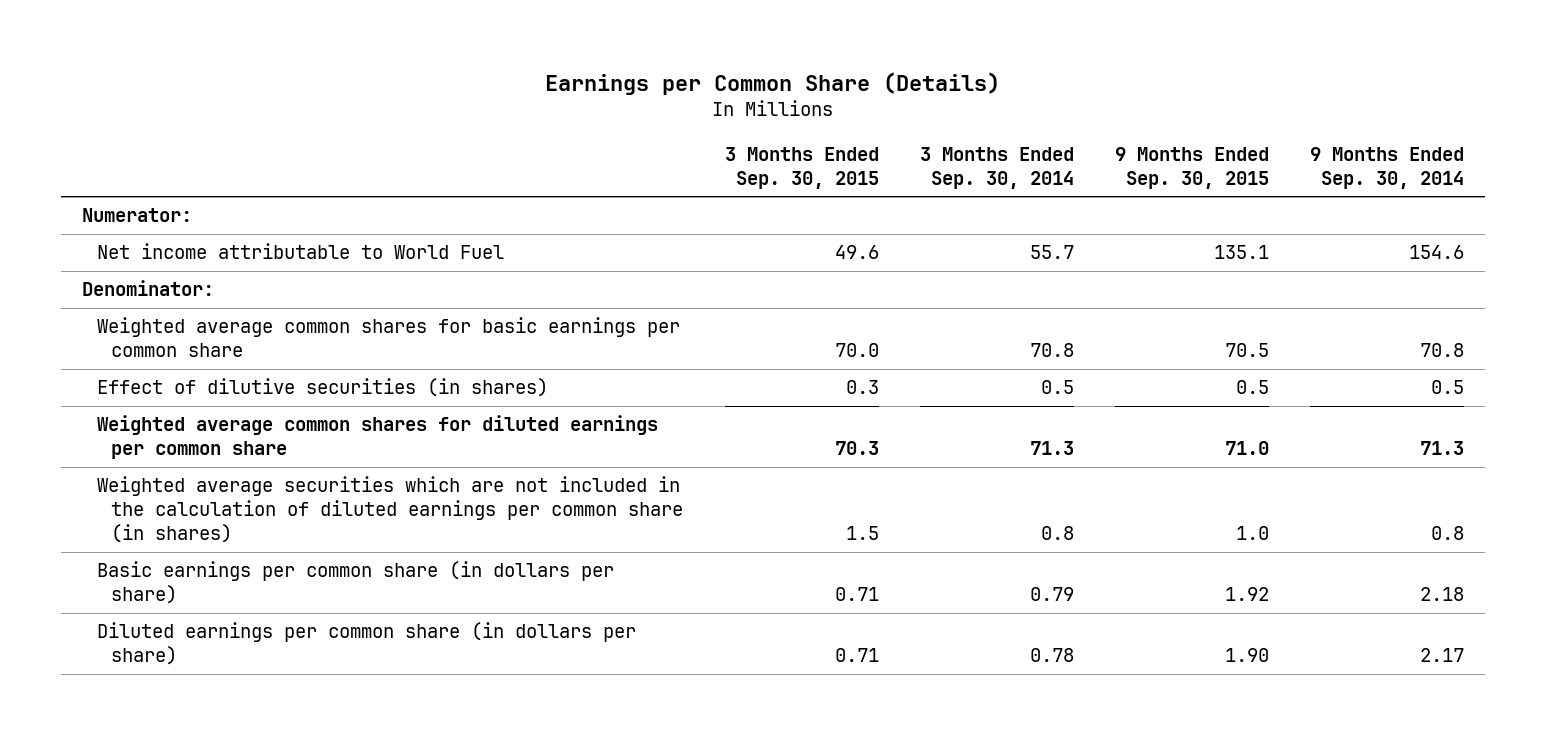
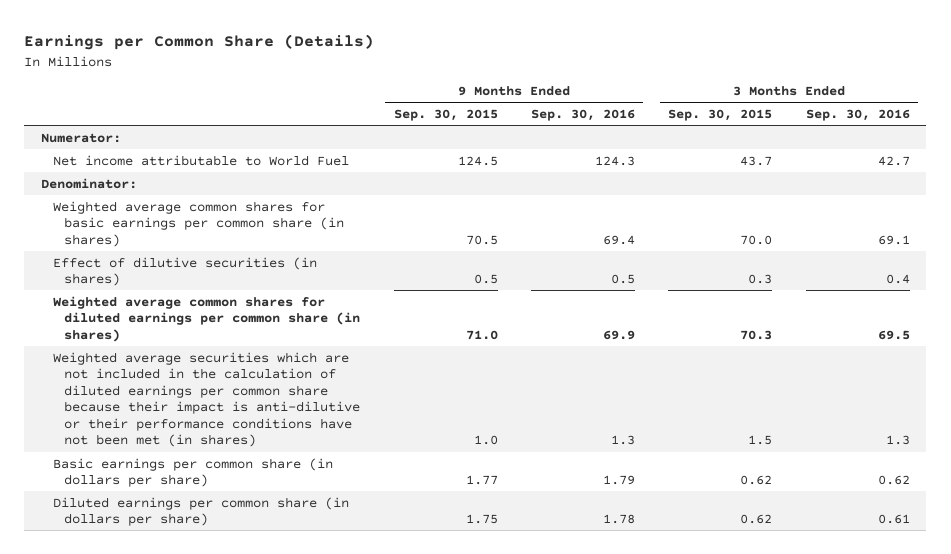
[919,146,1074,189] 3 Months Ended Sep. 30, 2014 -> none
[1310,146,1465,189] 9 Months Ended Sep. 30, 2014 -> none
none -> [531,109,636,122] Sep. 30, 2016
none -> [805,109,910,122] Sep. 30, 2016
[834,245,879,260] 49.6 -> [740,155,773,166] 43.7
[1214,245,1270,260] 135.1 -> [457,155,498,166] 124.5
[96,317,680,358] Weighted average common shares for basic earnings per common share -> [52,200,345,247] Weighted average common shares for basic earnings per common share (in shares)
[96,415,658,460] Weighted average common shares for diluted earnings per common share -> [52,295,361,342] Weighted average common shares for diluted earnings per common share (in shares)
[96,476,684,544] Weighted average securities which are not included in the calculation of diluted earnings per common share (in shares) -> [52,351,361,448] Weighted average securities which are not included in the calculation of diluted earnings per common share because their impact is anti-dilutive or their performance conditions have not been met (in shares)
[834,587,879,602] 0.71 -> [740,475,773,486] 0.62
[1225,587,1270,602] 1.92 -> [465,475,498,486] 1.77
[834,648,879,663] 0.71 -> [740,514,773,525] 0.62
[1225,648,1270,663] 1.90 -> [465,514,498,525] 1.75

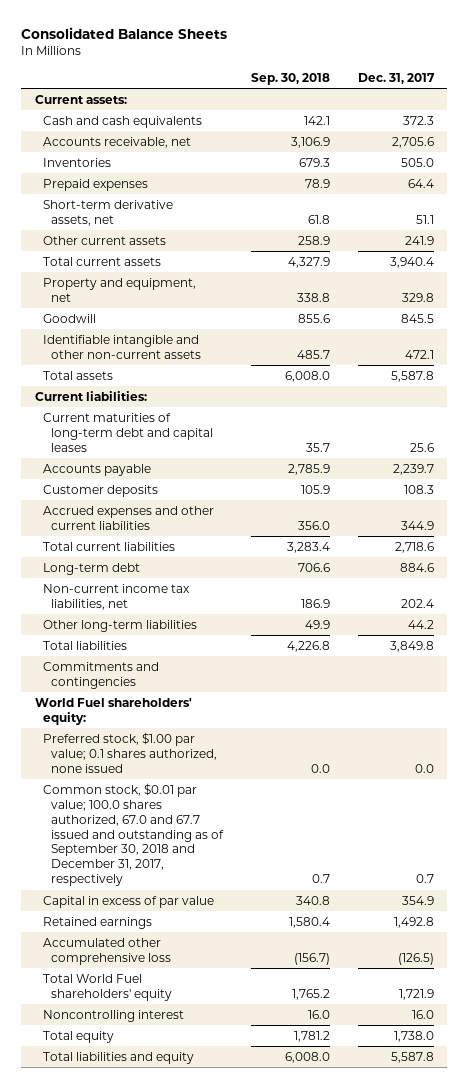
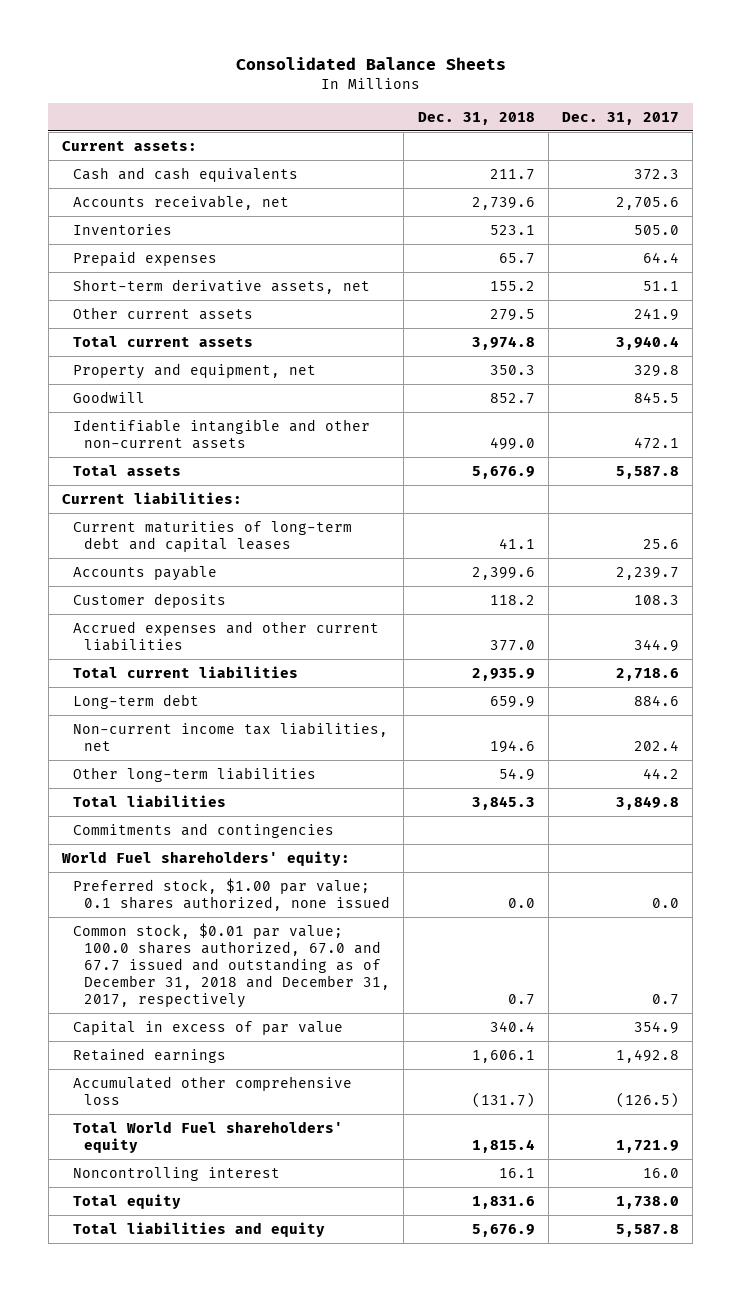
[250,72,330,85] Sep. 30, 2018 -> none
none -> [417,111,535,125] Dec. 31, 2018
[43,782,225,887] Common stock, $0.01 par value; 100.0 shares authorized, 67.0 and 67.7 issued and outstanding as of September 30, 2018 and December 31, 2017, respectively -> [72,922,390,1008] Common stock, $0.01 par value; 100.0 shares authorized, 67.0 and 67.7 issued and outstanding as of December 31, 2018 and December 31, 2017, respectively

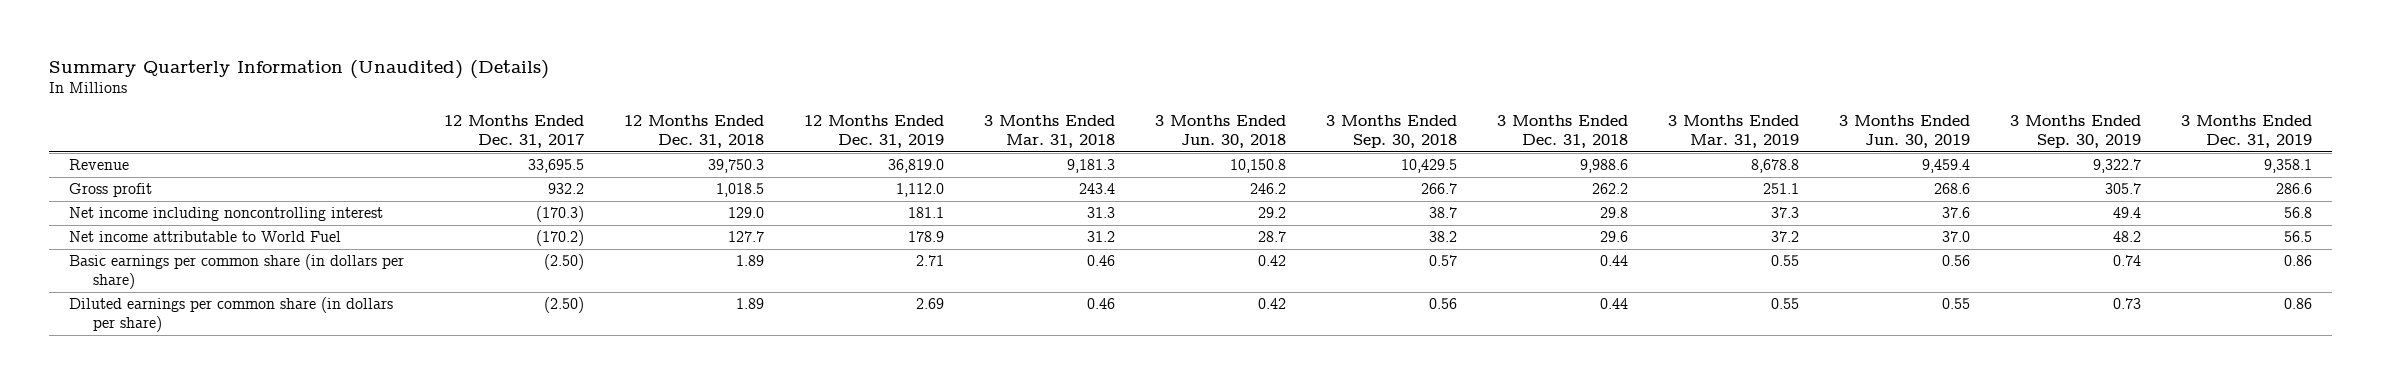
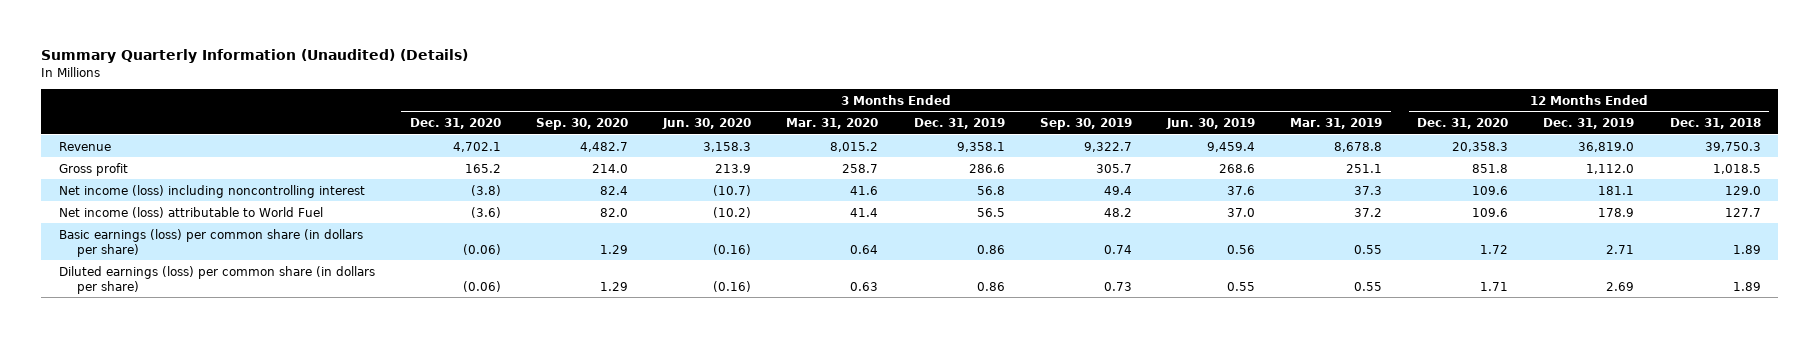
[443,115,584,149] 12 Months Ended Dec. 31, 2017 -> none
[983,115,1115,149] 3 Months Ended Mar. 31, 2018 -> none
[1154,115,1286,149] 3 Months Ended Jun. 30, 2018 -> none
[1325,115,1457,149] 3 Months Ended Sep. 30, 2018 -> none
[1496,115,1628,149] 3 Months Ended Dec. 31, 2018 -> none
none -> [409,117,501,129] Dec. 31, 2020
none -> [536,117,629,130] Sep. 30, 2020
none -> [662,117,752,129] Jun. 30, 2020
none -> [786,117,879,129] Mar. 31, 2020
none -> [1417,117,1509,129] Dec. 31, 2020
[68,207,383,222] Net income including noncontrolling interest -> [58,184,365,198] Net income (loss) including noncontrolling interest
[68,231,341,243] Net income attributable to World Fuel -> [58,206,323,218] Net income (loss) attributable to World Fuel
[68,254,404,290] Basic earnings per common share (in dollars per share) -> [58,228,363,257] Basic earnings (loss) per common share (in dollars per share)
[68,297,393,333] Diluted earnings per common share (in dollars per share) -> [58,265,375,294] Diluted earnings (loss) per common share (in dollars per share)

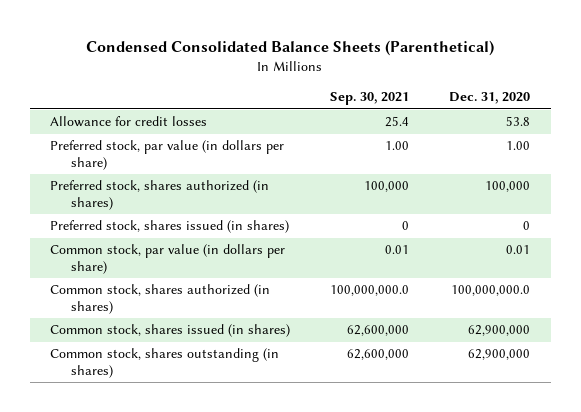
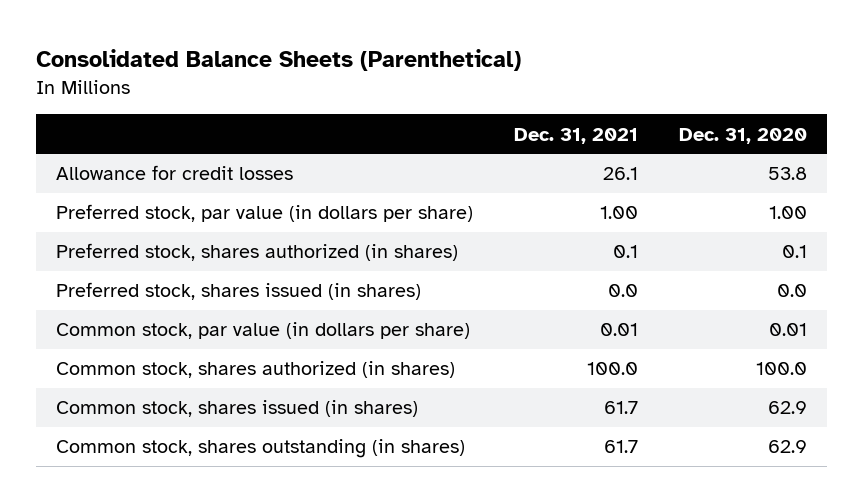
[86,39,495,56] Condensed Consolidated Balance Sheets (Parenthetical) -> [36,49,522,72] Consolidated Balance Sheets (Parenthetical)
[330,92,410,106] Sep. 30, 2021 -> none
none -> [514,127,639,144] Dec. 31, 2021
[485,181,531,193] 100,000 -> [781,245,807,259] 0.1
[523,221,531,231] 0 -> [776,284,807,298] 0.0
[451,285,531,297] 100,000,000.0 -> [755,362,807,376] 100.0
[468,325,531,337] 62,900,000 -> [767,401,807,415] 62.9
[468,349,531,361] 62,900,000 -> [767,440,807,454] 62.9

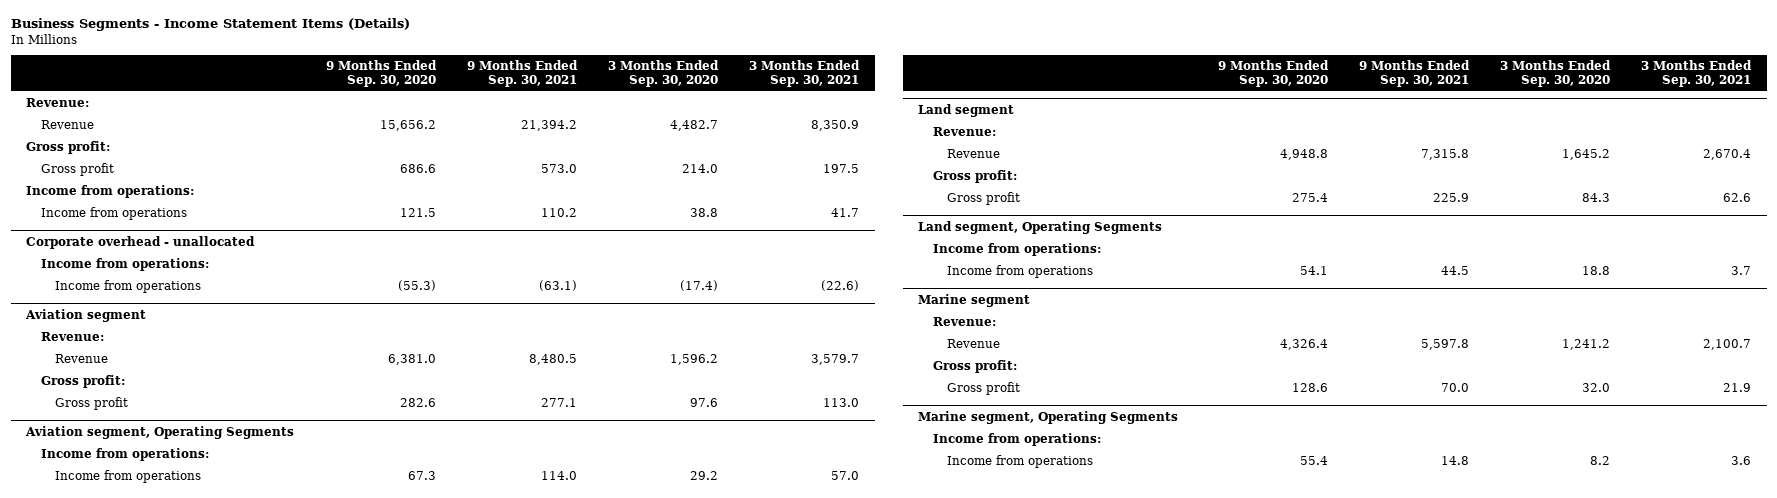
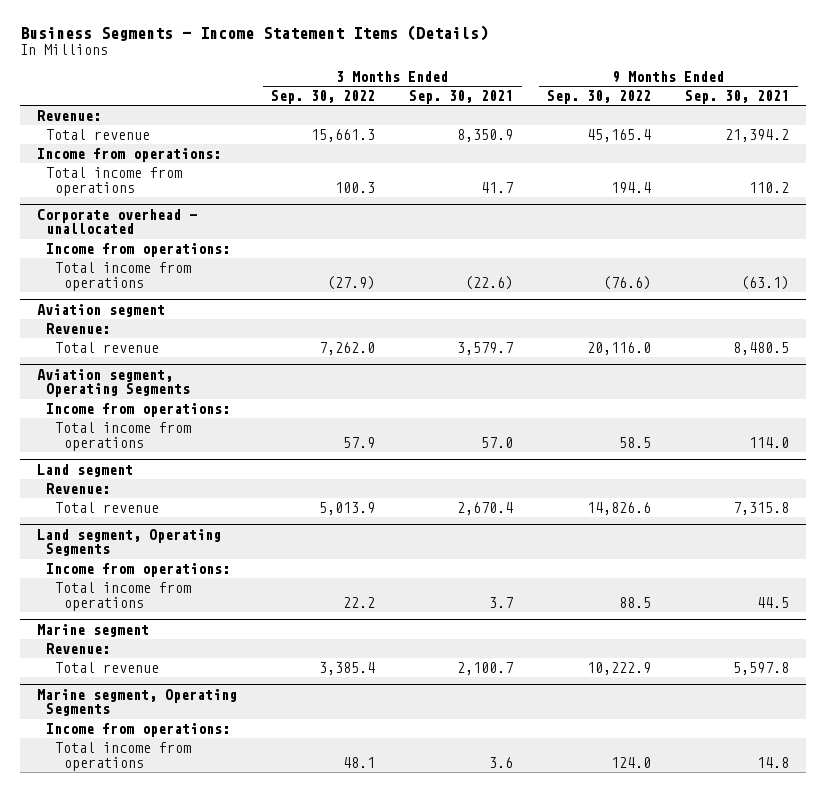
[325,60,437,87] 9 Months Ended Sep. 30, 2020 -> none
[607,60,719,87] 3 Months Ended Sep. 30, 2020 -> none
none -> [271,90,376,105] Sep. 30, 2022
none -> [547,90,652,105] Sep. 30, 2022
[26,141,111,155] Gross profit: -> none
[40,163,114,177] Gross profit -> none
[40,120,94,130] Revenue -> [46,129,151,141] Total revenue
[40,207,187,221] Income from operations -> [46,167,183,196] Total income from operations
[55,280,202,294] Income from operations -> [55,262,192,291] Total income from operations
[40,375,125,389] Gross profit: -> none
[55,397,129,411] Gross profit -> none
[55,354,109,364] Revenue -> [55,342,160,354] Total revenue
[55,470,202,484] Income from operations -> [55,422,192,451] Total income from operations
[932,170,1017,184] Gross profit: -> none
[947,192,1021,206] Gross profit -> none
[947,149,1001,159] Revenue -> [55,502,160,514] Total revenue
[947,265,1094,279] Income from operations -> [55,582,192,611] Total income from operations
[932,360,1017,374] Gross profit: -> none
[947,382,1021,396] Gross profit -> none
[947,339,1001,349] Revenue -> [55,662,160,674] Total revenue
[947,455,1094,469] Income from operations -> [55,742,192,771] Total income from operations

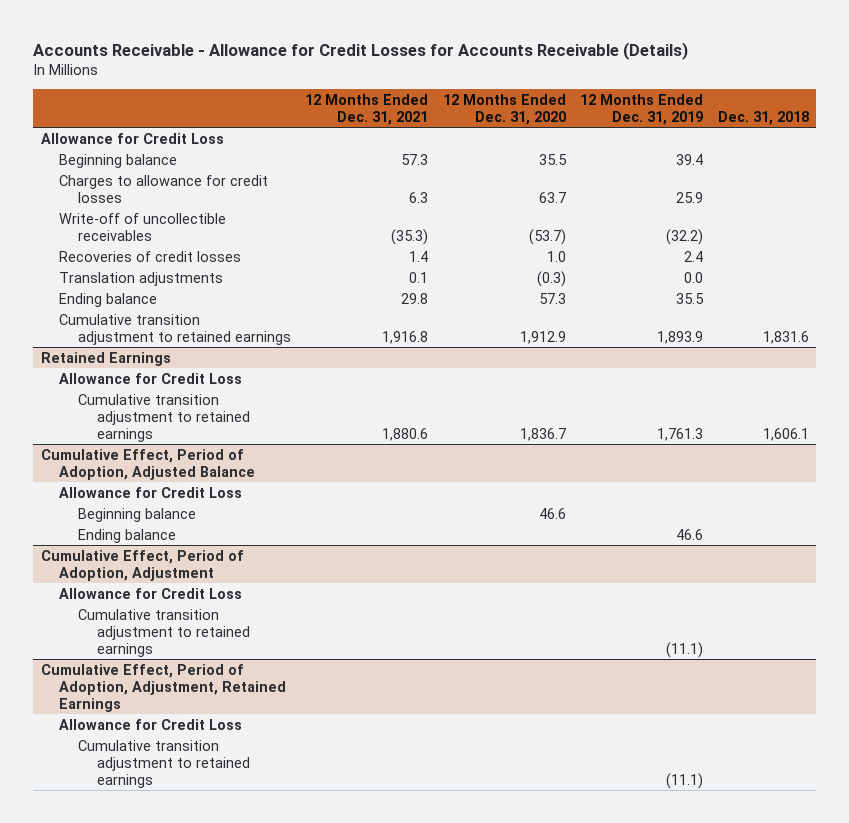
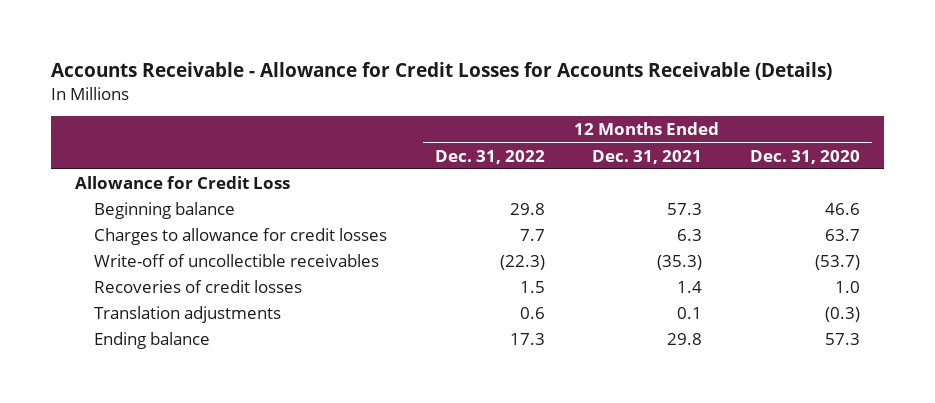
[580,94,704,126] 12 Months Ended Dec. 31, 2019 -> none
[717,111,809,126] Dec. 31, 2018 -> none
none -> [434,149,545,164] Dec. 31, 2022
[538,153,567,165] 35.5 -> [825,203,861,216] 46.6
[59,313,292,345] Cumulative transition adjustment to retained earnings -> none
[40,351,171,366] Retained Earnings -> none
[59,372,243,384] Allowance for Credit Loss -> none
[78,393,250,442] Cumulative transition adjustment to retained earnings -> none
[40,448,256,480] Cumulative Effect, Period of Adoption, Adjusted Balance -> none
[59,486,243,498] Allowance for Credit Loss -> none
[78,507,197,522] Beginning balance -> none
[78,528,177,543] Ending balance -> none
[40,549,244,581] Cumulative Effect, Period of Adoption, Adjustment -> none
[59,587,243,599] Allowance for Credit Loss -> none
[78,608,250,657] Cumulative transition adjustment to retained earnings -> none
[40,663,287,712] Cumulative Effect, Period of Adoption, Adjustment, Retained Earnings -> none
[59,718,243,730] Allowance for Credit Loss -> none
[78,739,250,788] Cumulative transition adjustment to retained earnings -> none

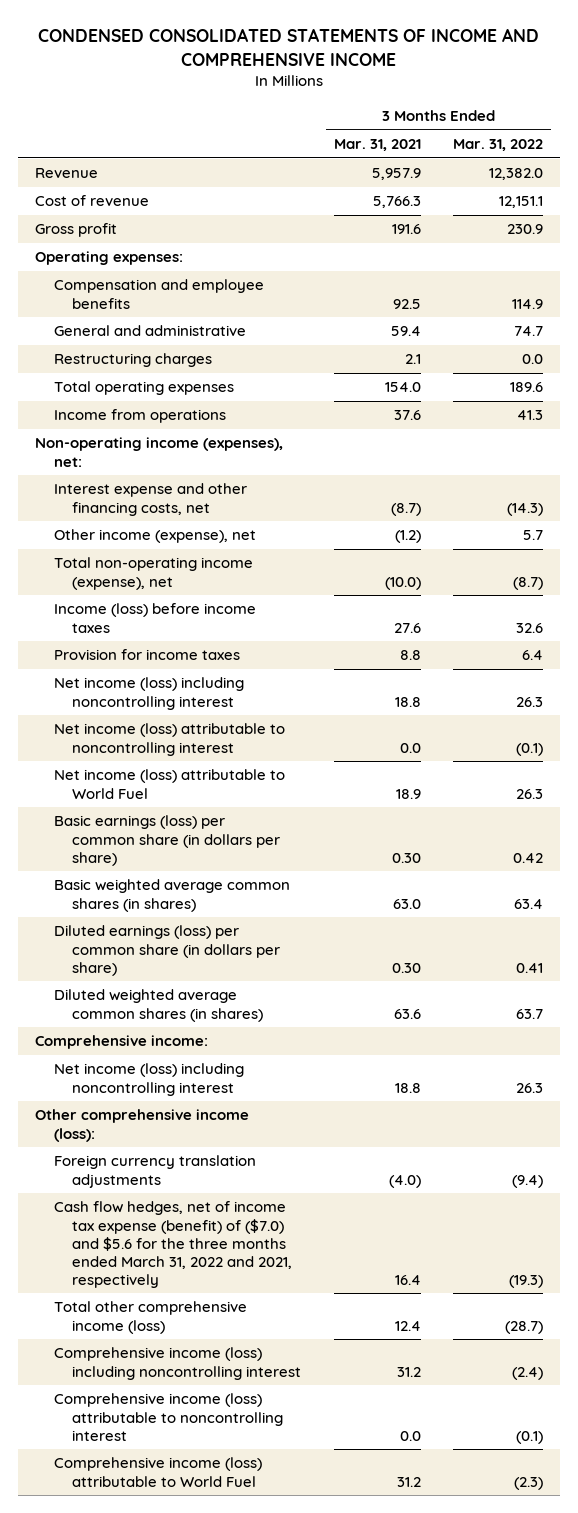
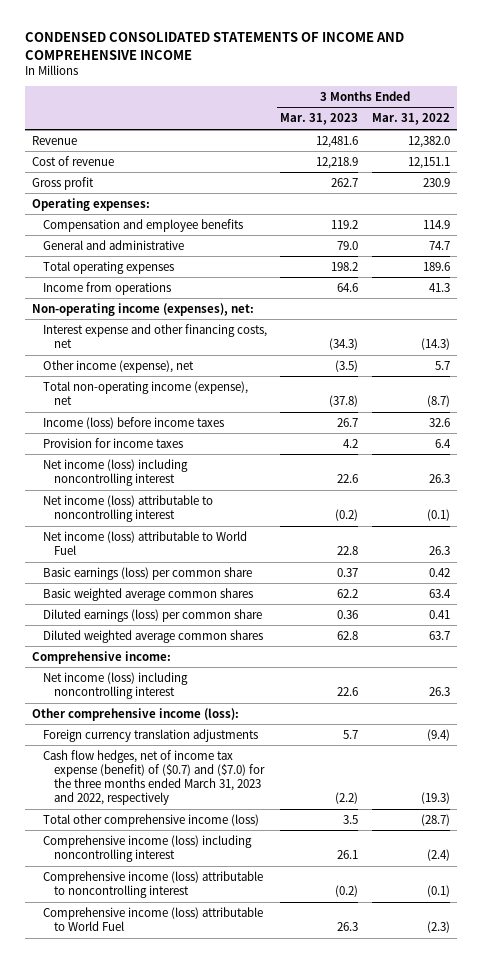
[333,138,421,151] Mar. 31, 2021 -> none
none -> [280,113,359,126] Mar. 31, 2023
[53,353,212,368] Restructuring charges -> none
[53,815,281,866] Basic earnings (loss) per common share (in dollars per share) -> [42,566,252,580] Basic earnings (loss) per common share
[53,879,290,912] Basic weighted average common shares (in shares) -> [42,587,253,601] Basic weighted average common shares
[53,925,281,976] Diluted earnings (loss) per common share (in dollars per share) -> [42,608,262,622] Diluted earnings (loss) per common share
[53,989,264,1022] Diluted weighted average common shares (in shares) -> [42,629,263,643] Diluted weighted average common shares
[53,1201,293,1288] Cash flow hedges, net of income tax expense (benefit) of ($7.0) and $5.6 for the three months ended March 31, 2022 and 2021, respectively -> [42,749,265,806] Cash flow hedges, net of income tax expense (benefit) of ($0.7) and ($7.0) for the three months ended March 31, 2023 and 2022, respectively

